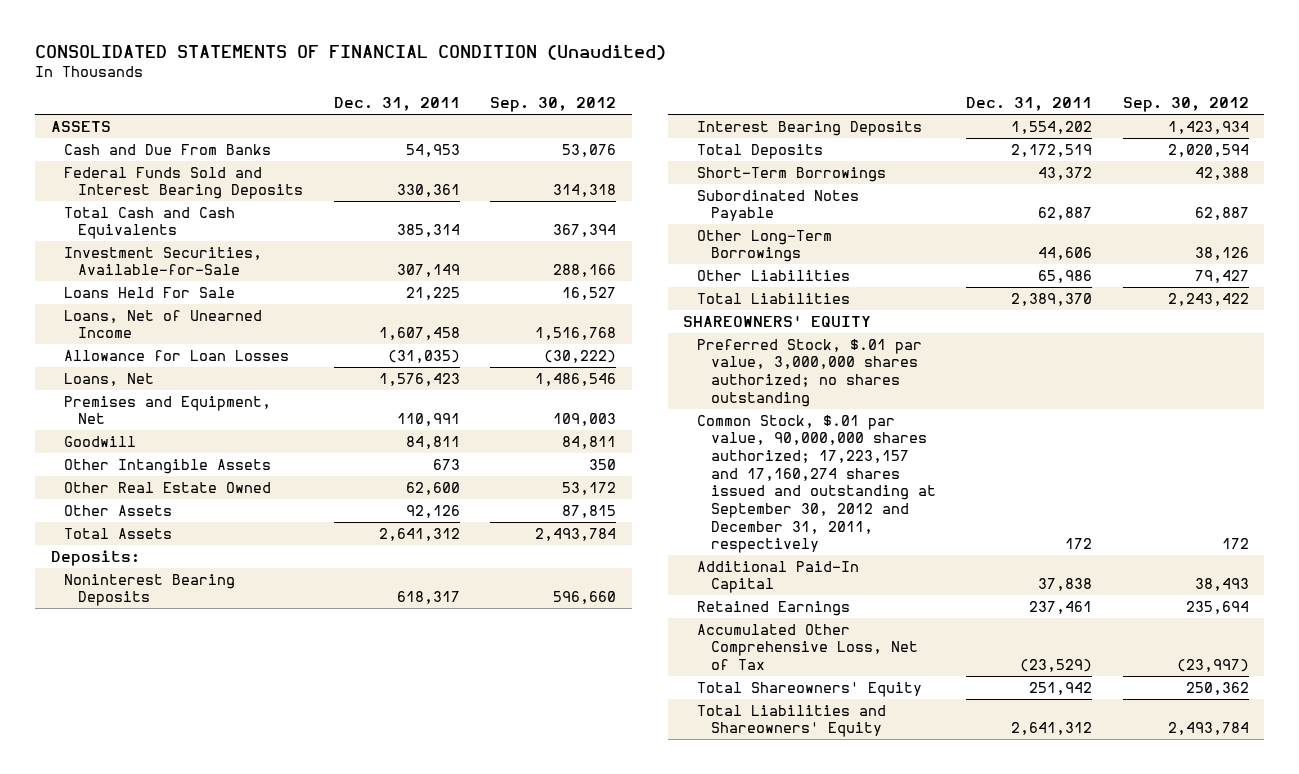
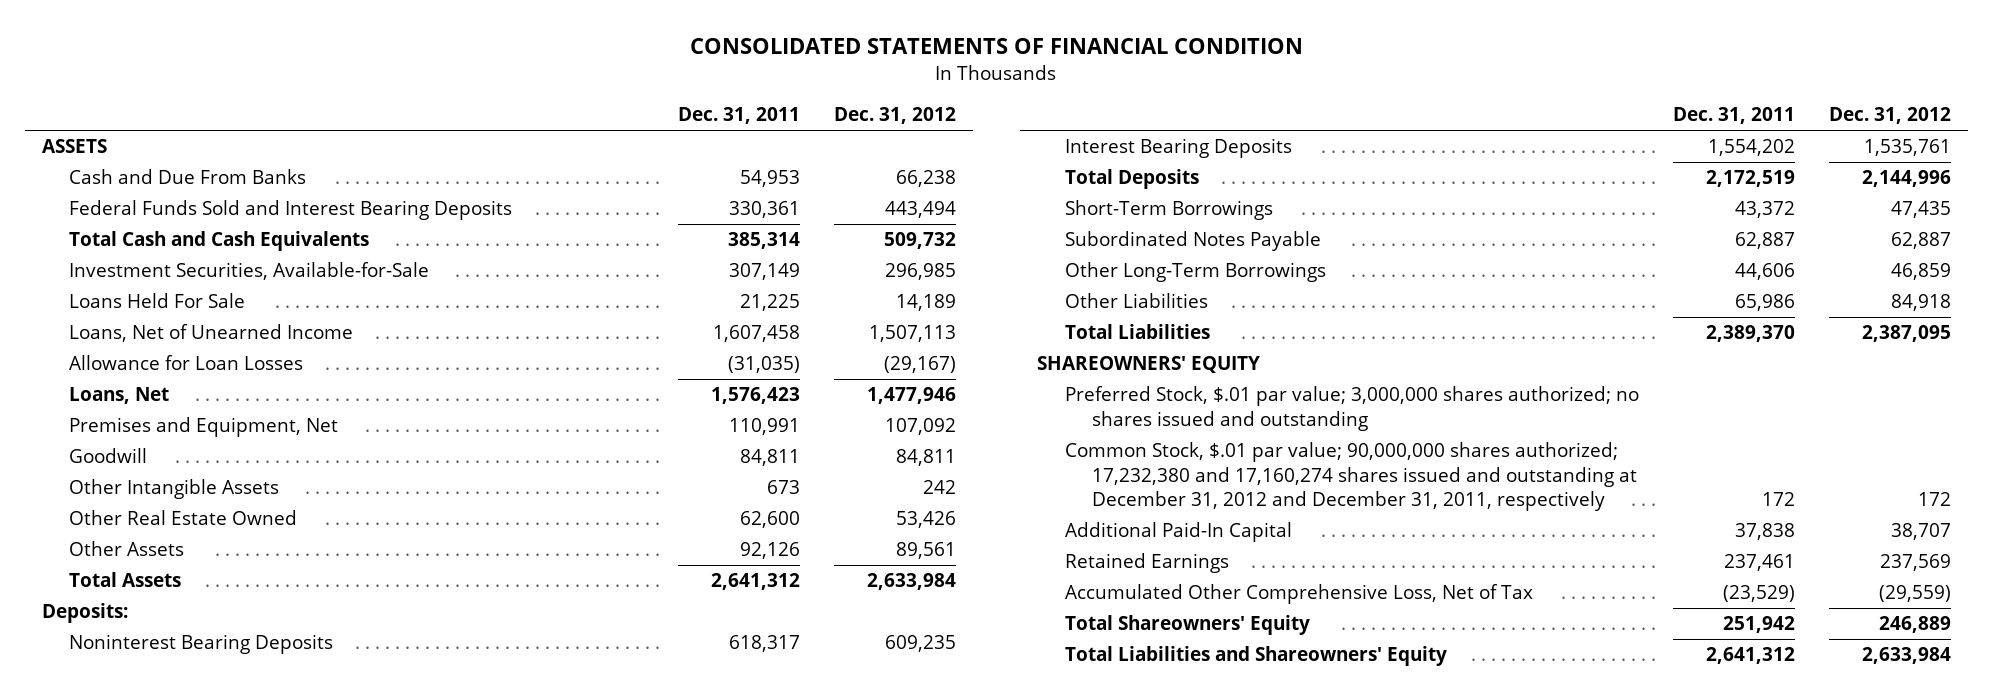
[35,44,667,60] CONSOLIDATED STATEMENTS OF FINANCIAL CONDITION (Unaudited) -> [690,38,1304,55] CONSOLIDATED STATEMENTS OF FINANCIAL CONDITION
[490,97,617,113] Sep. 30, 2012 -> none
none -> [833,107,956,125] Dec. 31, 2012
[696,338,922,407] Preferred Stock, $.01 par value, 3,000,000 shares authorized; no shares outstanding -> [1064,386,1639,431] Preferred Stock, $.01 par value; 3,000,000 shares authorized; no shares issued and outstanding
[696,414,936,554] Common Stock, $.01 par value, 90,000,000 shares authorized; 17,223,157 and 17,160,274 shares issued and outstanding at September 30, 2012 and December 31, 2011, respectively -> [1064,442,1637,511] Common Stock, $.01 par value; 90,000,000 shares authorized; 17,232,380 and 17,160,274 shares issued and outstanding at December 31, 2012 and December 31, 2011, respectively

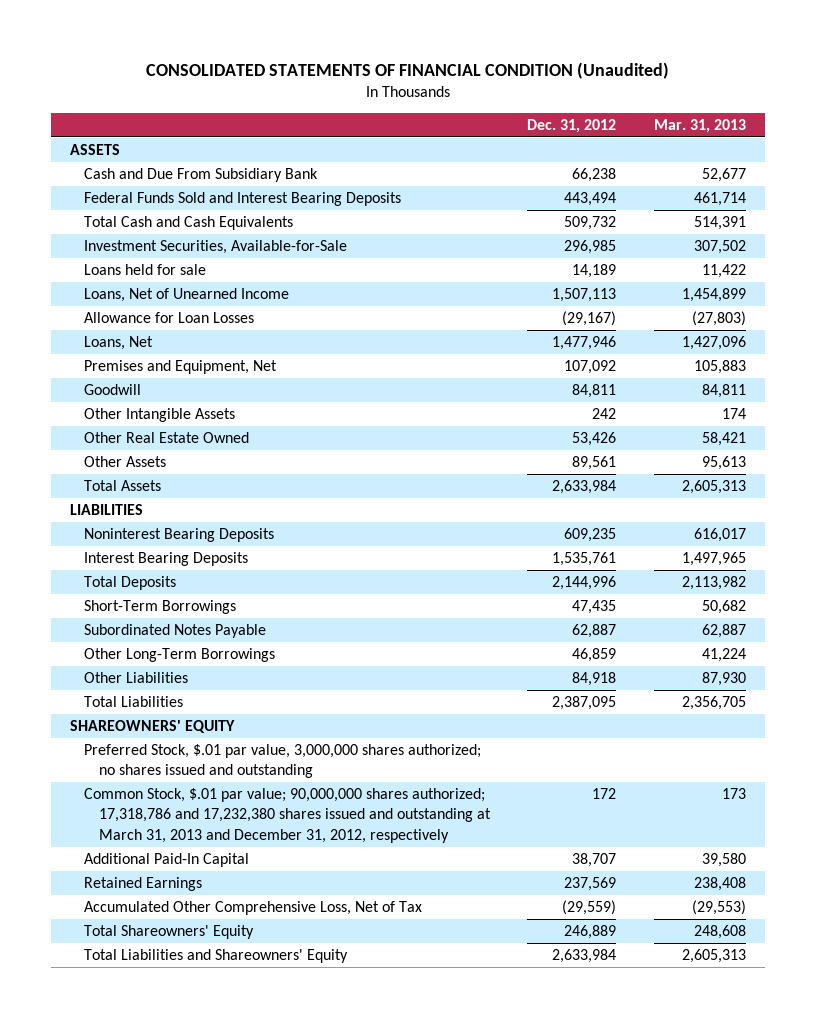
[690,38,1304,55] CONSOLIDATED STATEMENTS OF FINANCIAL CONDITION -> [145,61,669,79] CONSOLIDATED STATEMENTS OF FINANCIAL CONDITION (Unaudited)
[677,107,800,125] Dec. 31, 2011 -> none
none -> [653,118,746,133] Mar. 31, 2013
[69,169,307,185] Cash and Due From Banks -> [84,168,319,183] Cash and Due From Subsidiary Bank
[69,293,246,309] Loans Held For Sale -> [84,264,207,276] Loans held for sale
[41,603,128,624] Deposits: -> none
none -> [69,504,143,516] LIABILITIES
[1064,386,1639,431] Preferred Stock, $.01 par value; 3,000,000 shares authorized; no shares issued and outstanding -> [84,744,482,779] Preferred Stock, $.01 par value, 3,000,000 shares authorized; no shares issued and outstanding
[1064,442,1637,511] Common Stock, $.01 par value; 90,000,000 shares authorized; 17,232,380 and 17,160,274 shares issued and outstanding at December 31, 2012 and December 31, 2011, respectively -> [84,788,491,843] Common Stock, $.01 par value; 90,000,000 shares authorized; 17,318,786 and 17,232,380 shares issued and outstanding at March 31, 2013 and December 31, 2012, respectively

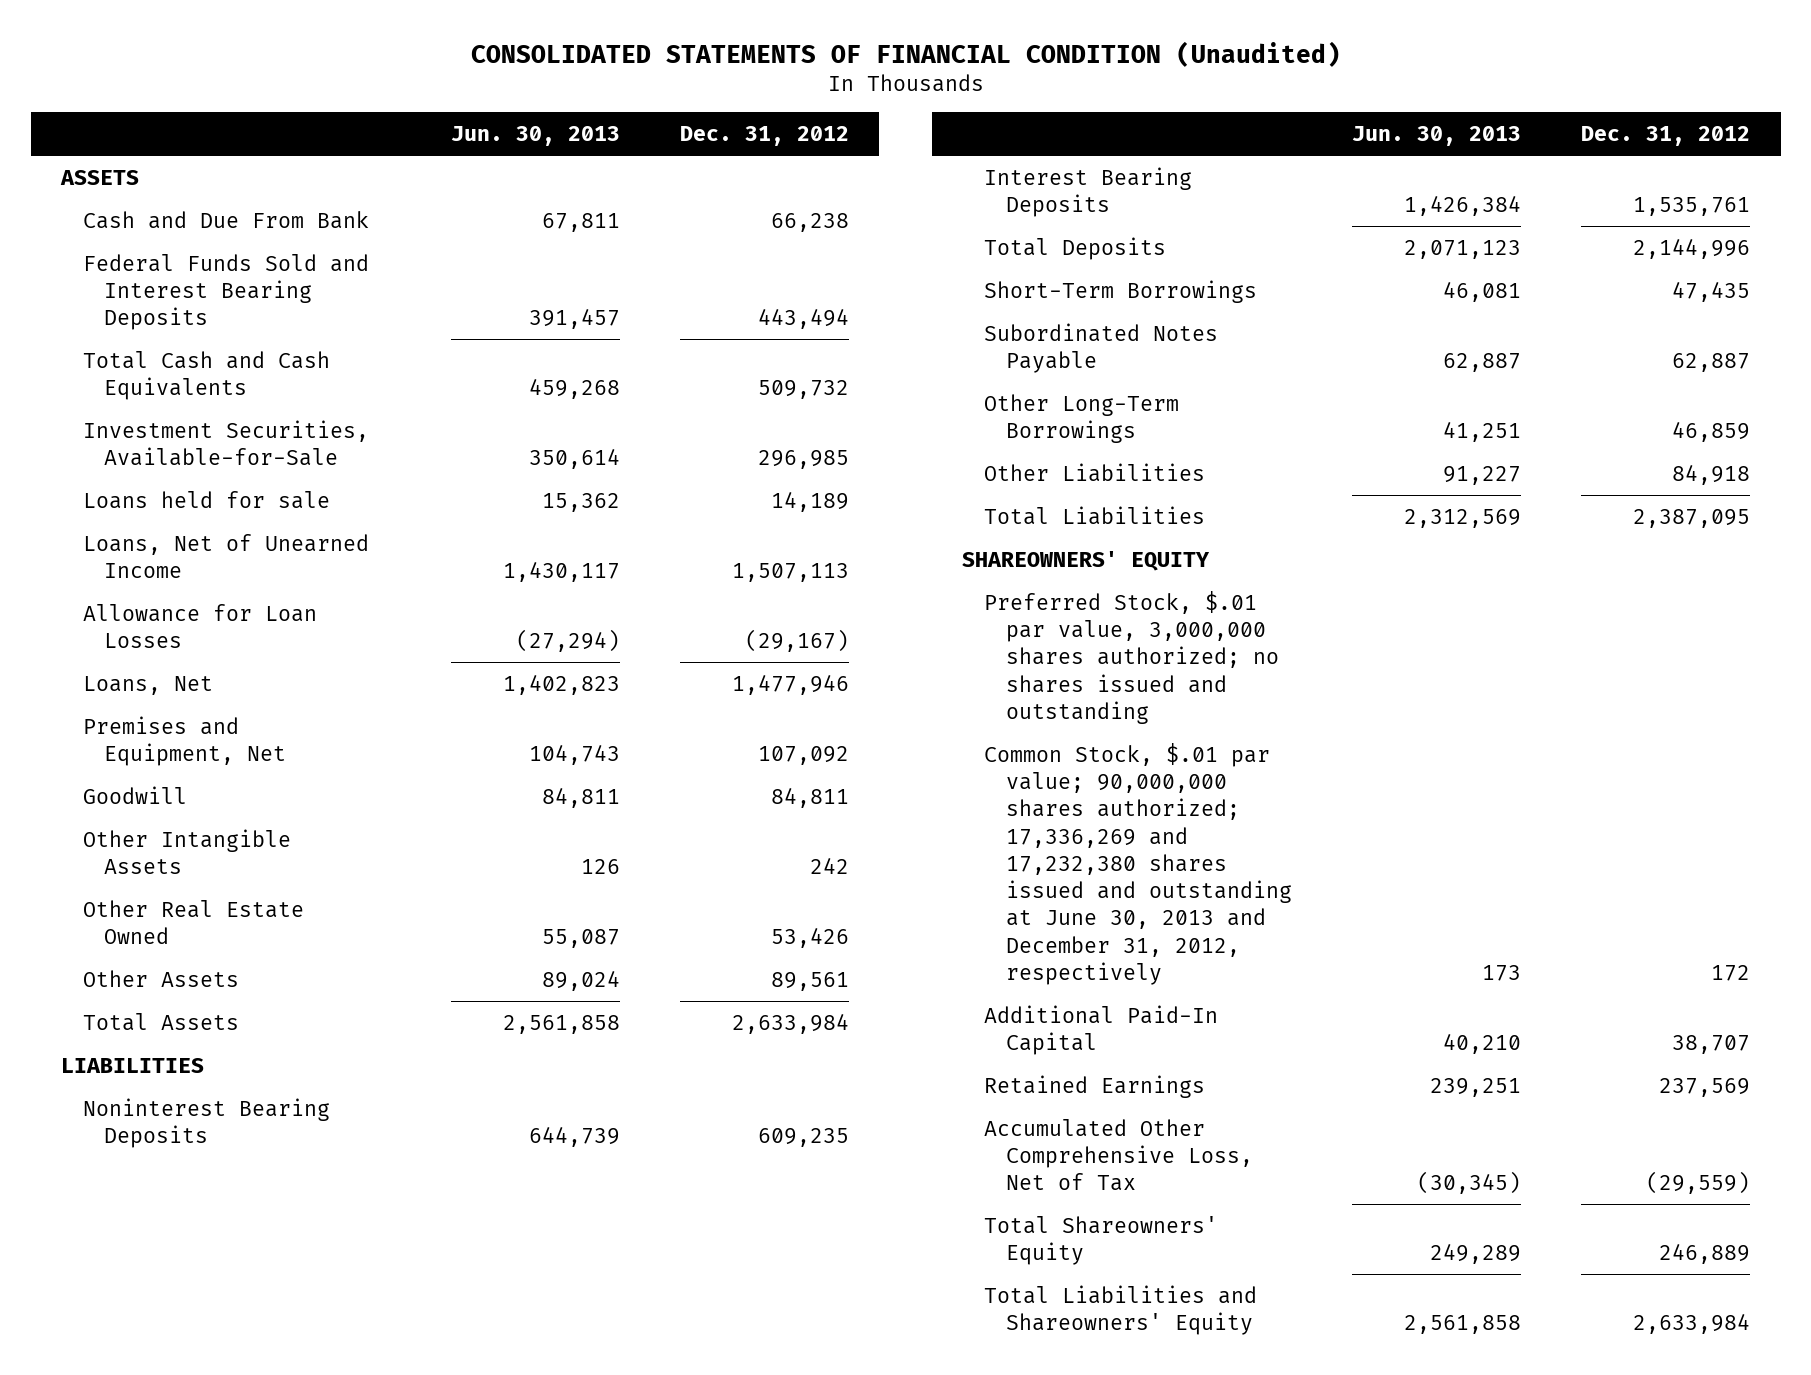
[653,118,746,133] Mar. 31, 2013 -> none
none -> [450,126,620,147] Jun. 30, 2013
[84,168,319,183] Cash and Due From Subsidiary Bank -> [82,210,369,229] Cash and Due From Bank
[84,788,491,843] Common Stock, $.01 par value; 90,000,000 shares authorized; 17,318,786 and 17,232,380 shares issued and outstanding at March 31, 2013 and December 31, 2012, respectively -> [983,742,1292,985] Common Stock, $.01 par value; 90,000,000 shares authorized; 17,336,269 and 17,232,380 shares issued and outstanding at June 30, 2013 and December 31, 2012, respectively

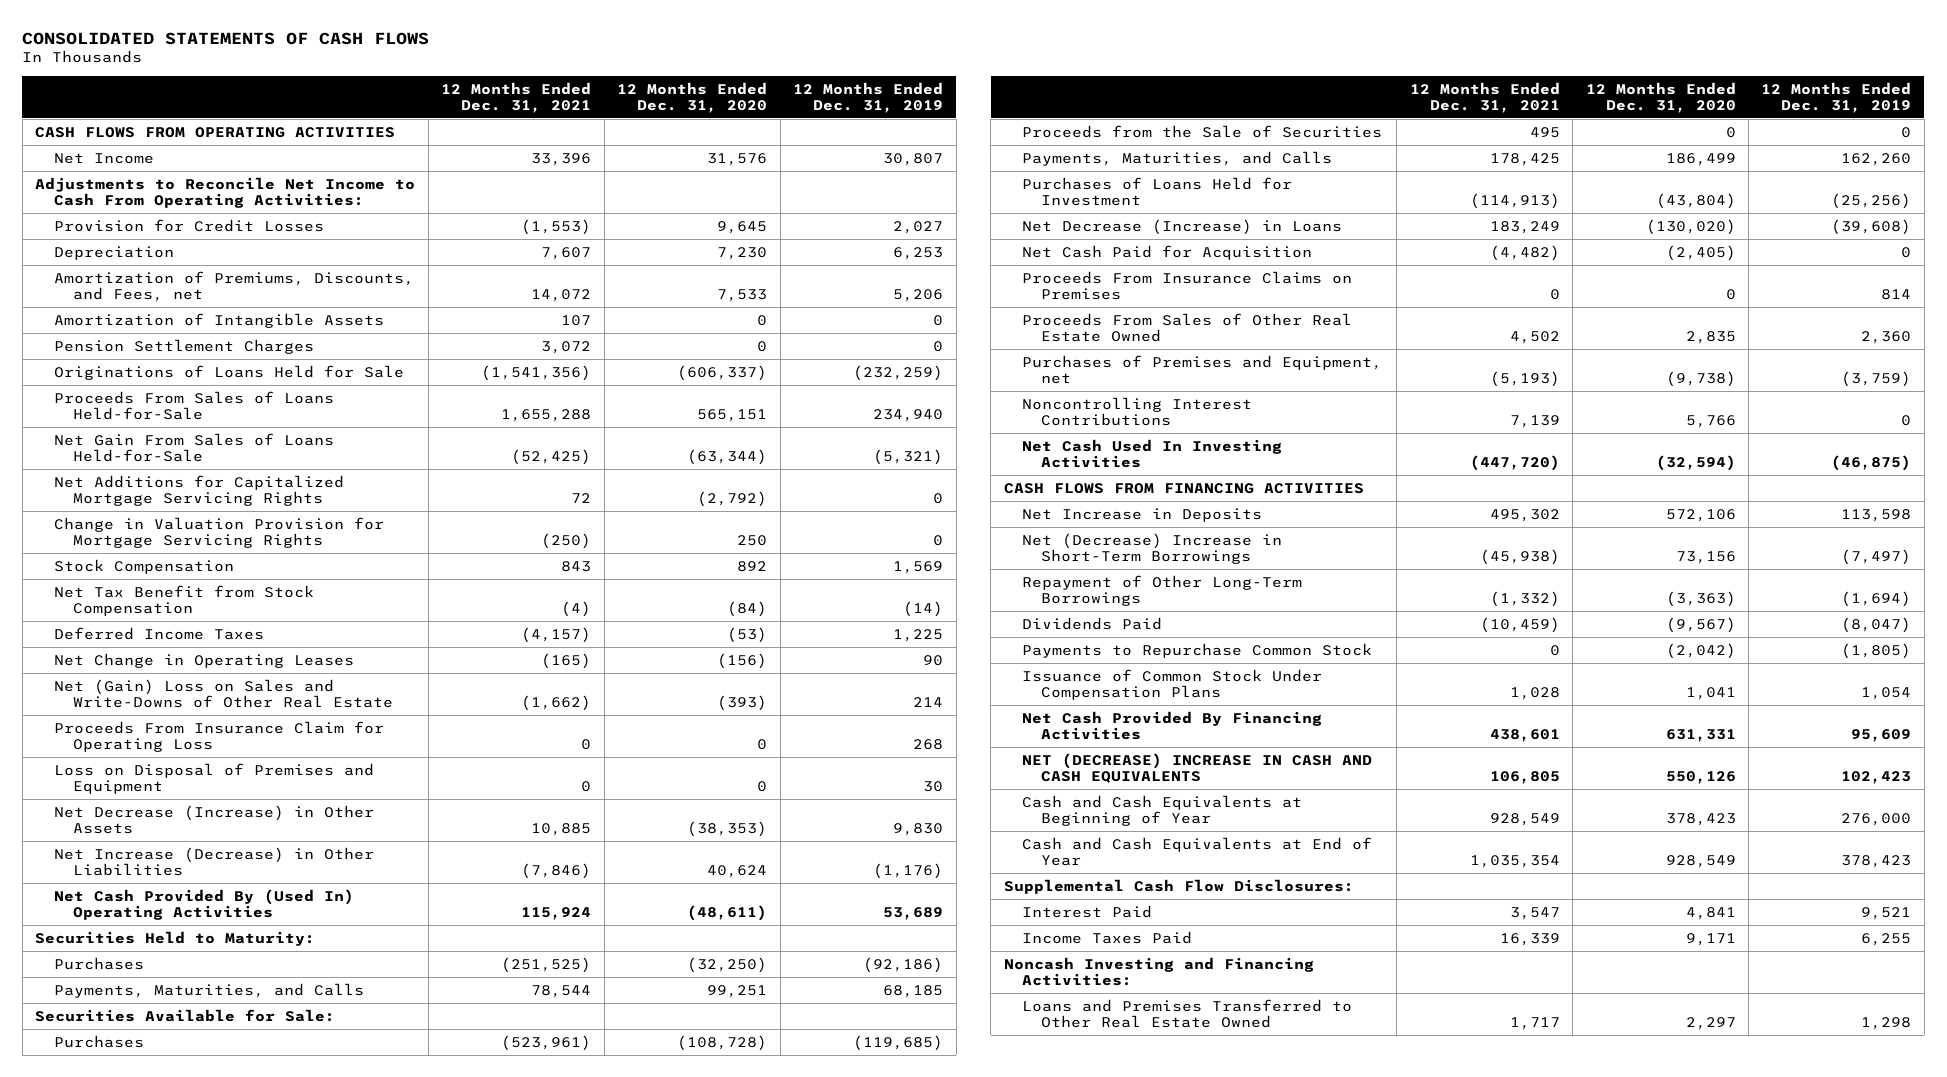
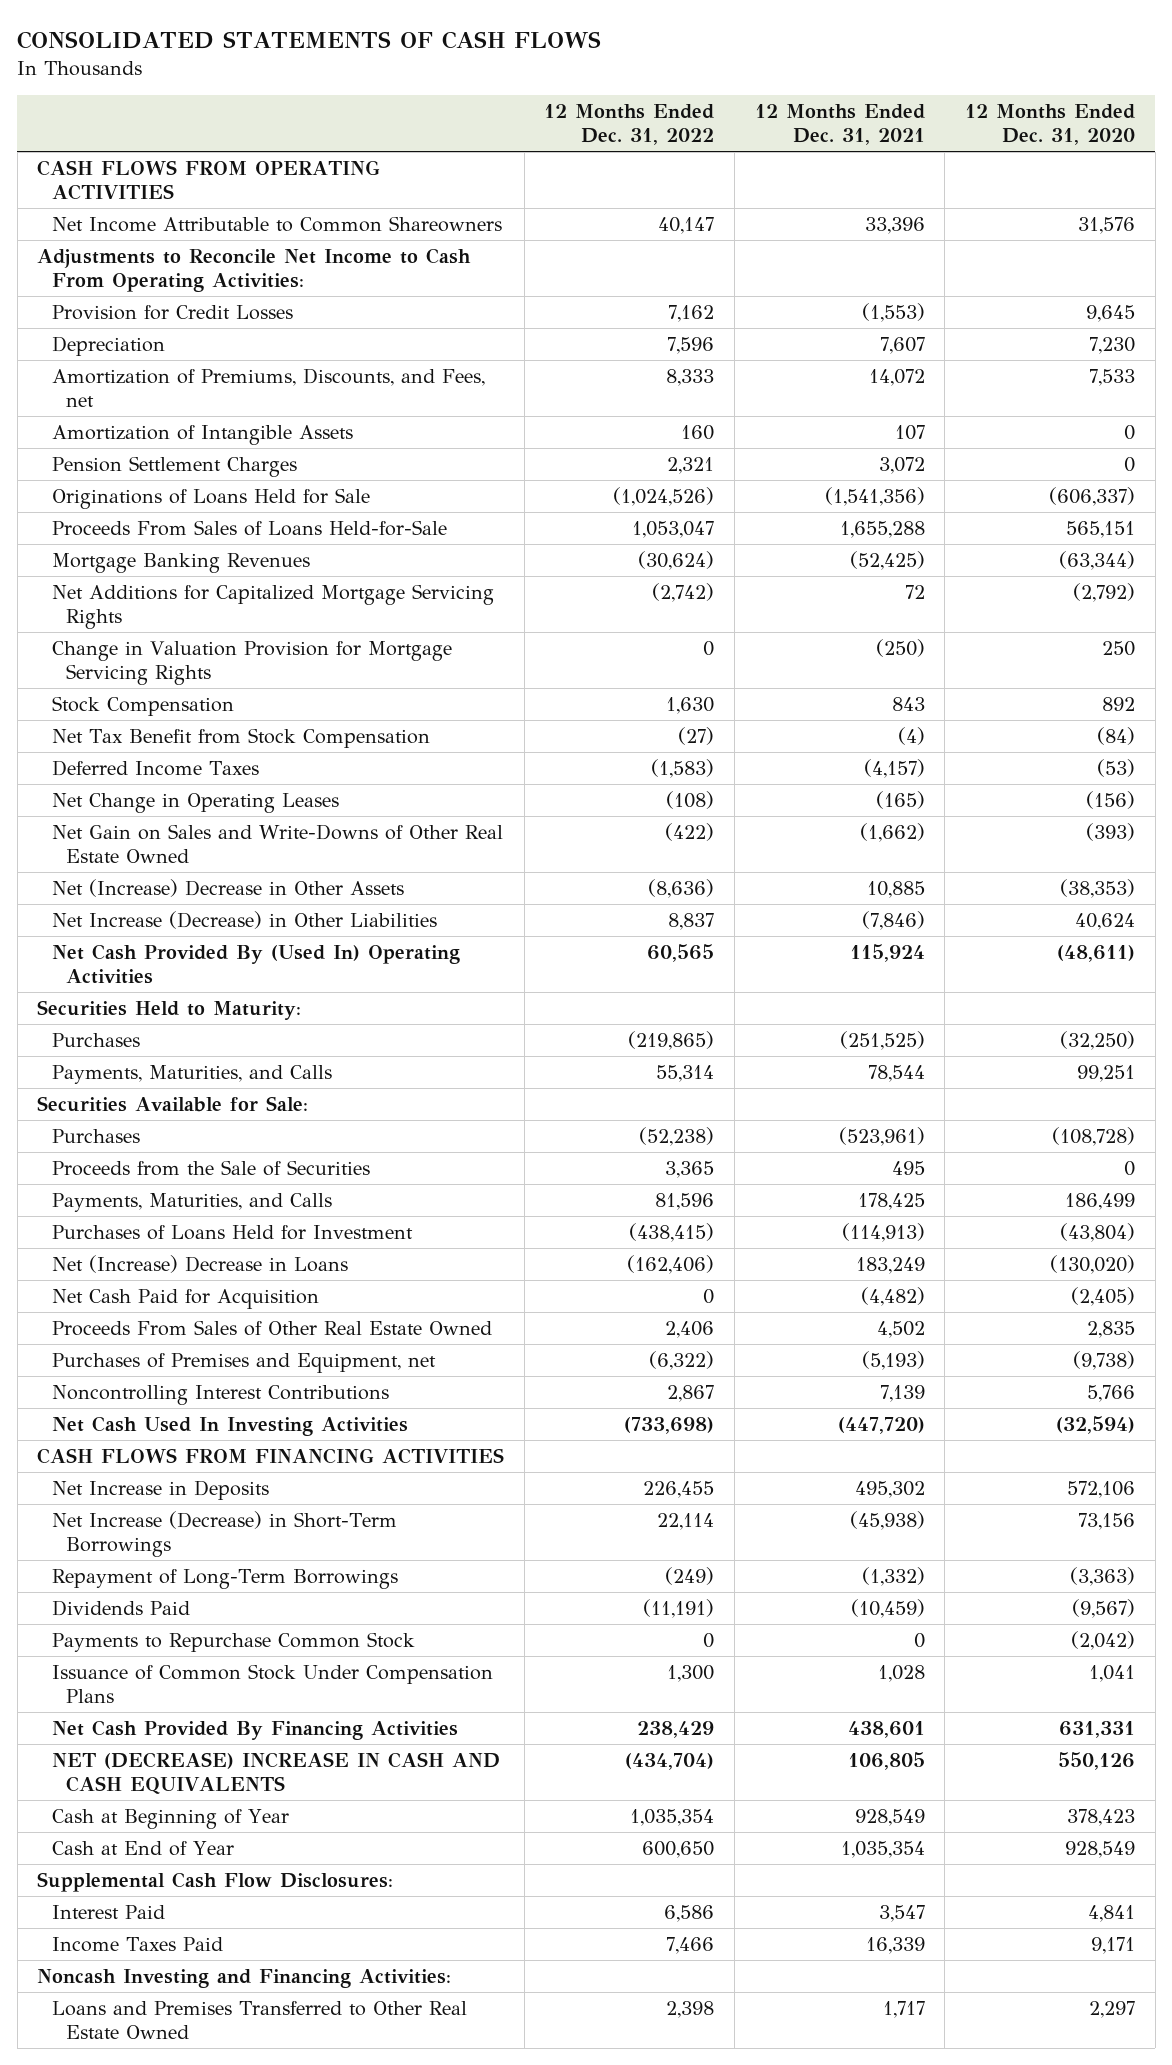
[793,81,944,113] 12 Months Ended Dec. 31, 2019 -> none
none -> [544,103,715,146] 12 Months Ended Dec. 31, 2022
[54,152,155,164] Net Income -> [51,215,502,232] Net Income Attributable to Common Shareowners
[54,432,335,462] Net Gain From Sales of Loans Held-for-Sale -> [51,552,310,573] Mortgage Banking Revenues
[54,720,385,752] Proceeds From Insurance Claim for Operating Loss -> none
[54,762,375,794] Loss on Disposal of Premises and Equipment -> none
[54,678,393,708] Net (Gain) Loss on Sales and Write-Downs of Other Real Estate -> [51,823,503,864] Net Gain on Sales and Write-Downs of Other Real Estate Owned
[54,804,375,834] Net Decrease (Increase) in Other Assets -> [51,878,404,897] Net (Increase) Decrease in Other Assets
[1022,218,1343,235] Net Decrease (Increase) in Loans -> [51,1254,348,1273] Net (Increase) Decrease in Loans
[1022,270,1353,300] Proceeds From Insurance Claims on Premises -> none
[1022,532,1283,564] Net (Decrease) Increase in Short-Term Borrowings -> [51,1510,397,1558] Net Increase (Decrease) in Short-Term Borrowings
[1022,574,1303,606] Repayment of Other Long-Term Borrowings -> [51,1568,398,1589] Repayment of Long-Term Borrowings
[1022,794,1303,826] Cash and Cash Equivalents at Beginning of Year -> [51,1808,289,1829] Cash at Beginning of Year
[1022,836,1373,866] Cash and Cash Equivalents at End of Year -> [51,1840,234,1856] Cash at End of Year

